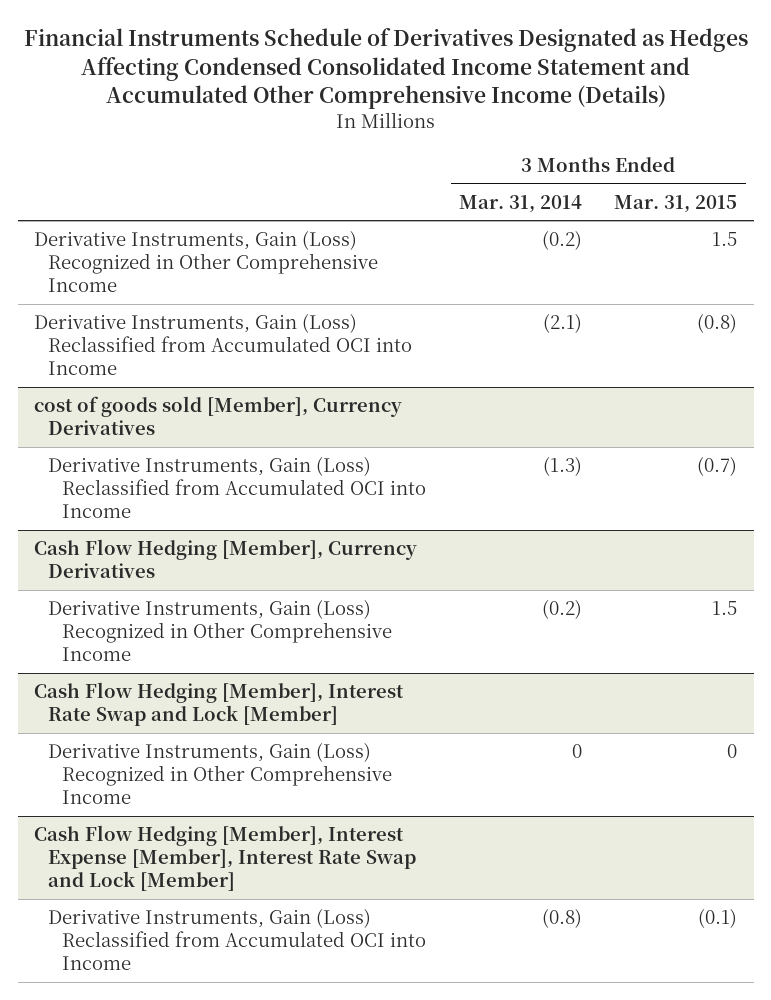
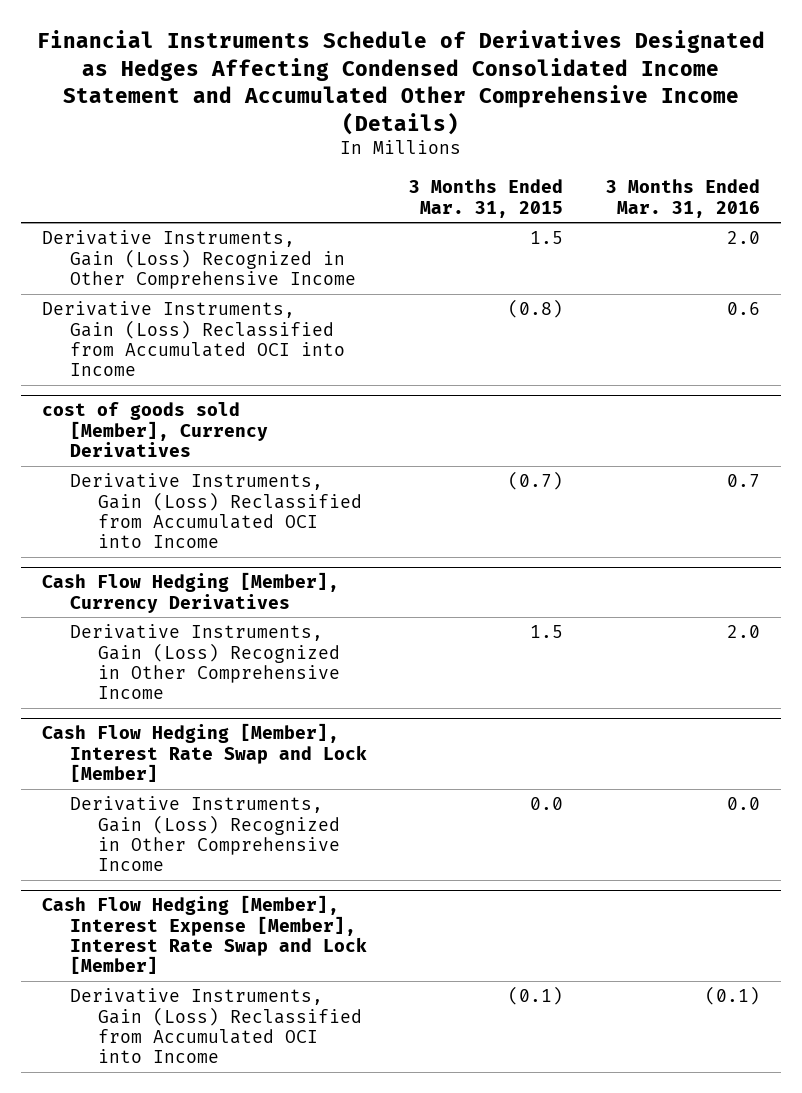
[458,194,582,213] Mar. 31, 2014 -> none
none -> [606,179,761,218] 3 Months Ended Mar. 31, 2016
[727,744,738,759] 0 -> [530,797,564,811] 0.0

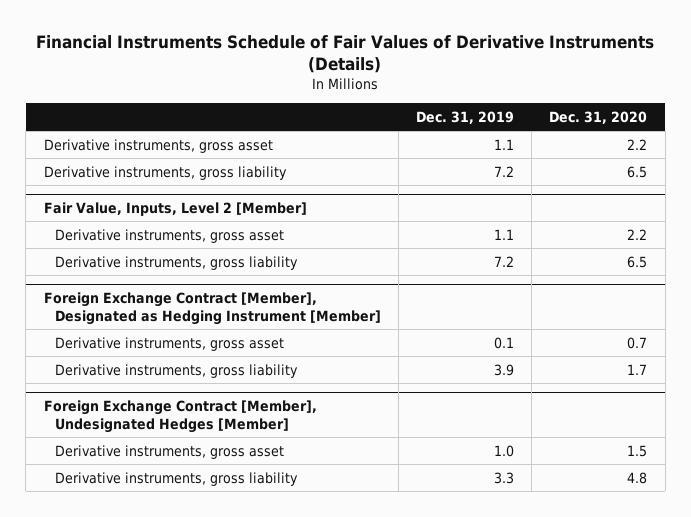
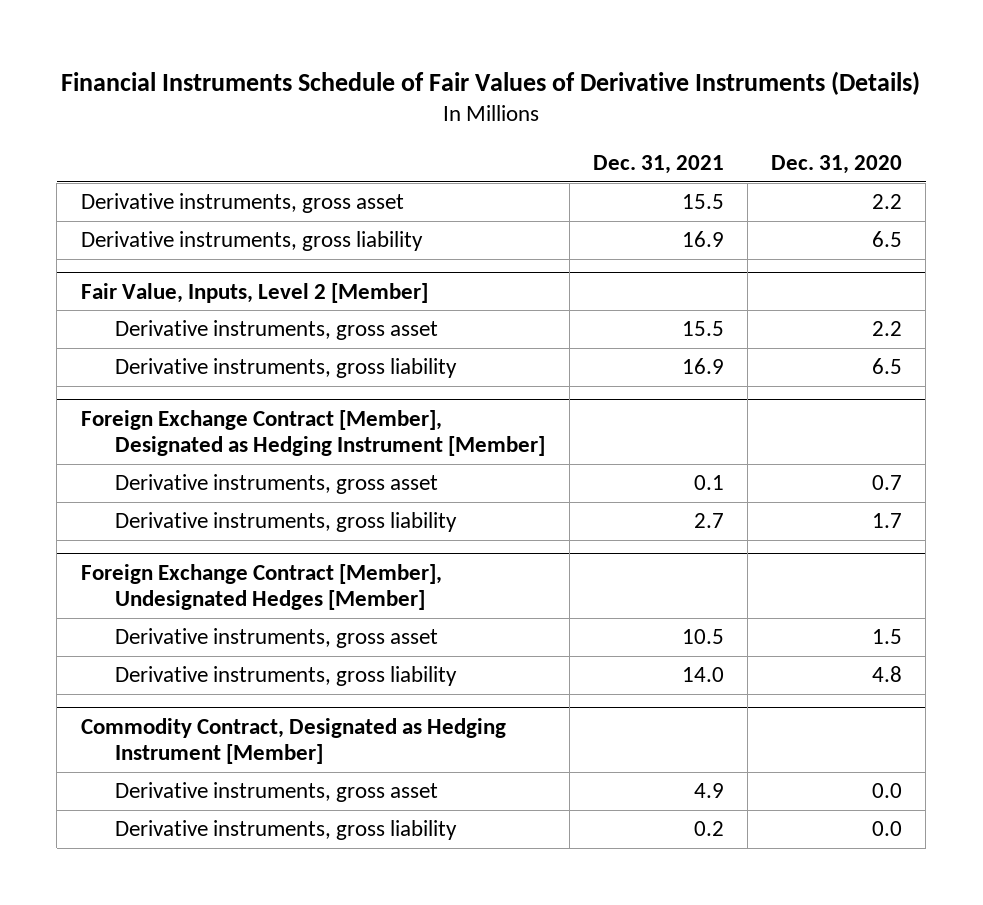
[416,110,515,124] Dec. 31, 2019 -> none
none -> [592,155,724,175] Dec. 31, 2021
none -> [80,717,506,764] Commodity Contract, Designated as Hedging Instrument [Member]
none -> [115,782,439,803] Derivative instruments, gross asset
none -> [115,820,458,841] Derivative instruments, gross liability

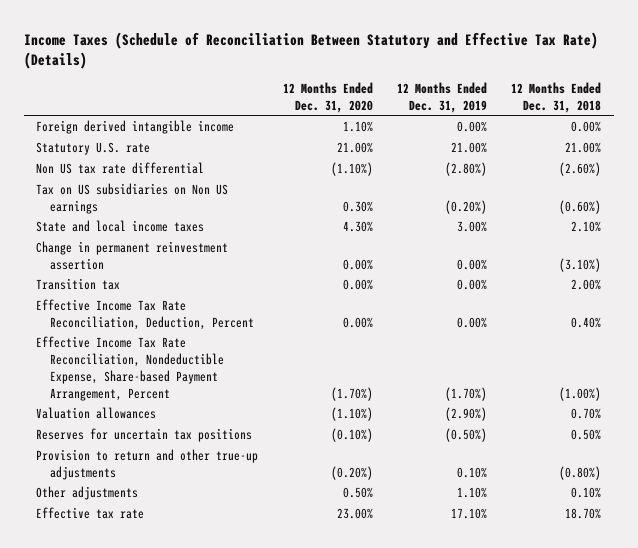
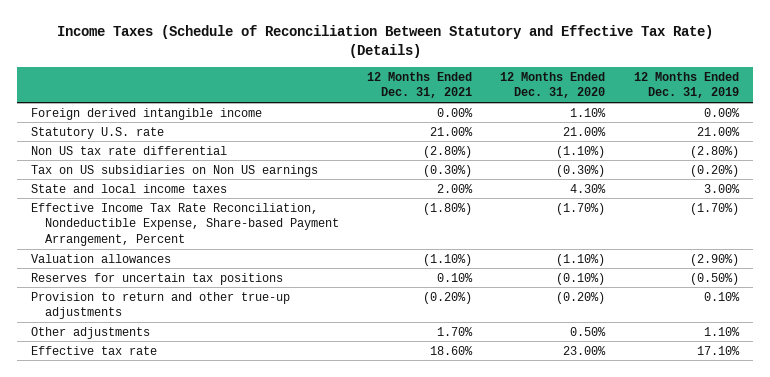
[511,81,602,113] 12 Months Ended Dec. 31, 2018 -> none
none -> [367,71,473,99] 12 Months Ended Dec. 31, 2021
[342,200,373,212] 0.30% -> [556,164,606,177] (0.30%)
[36,240,229,270] Change in permanent reinvestment assertion -> none
[36,277,121,290] Transition tax -> none
[36,298,255,330] Effective Income Tax Rate Reconciliation, Deduction, Percent -> none

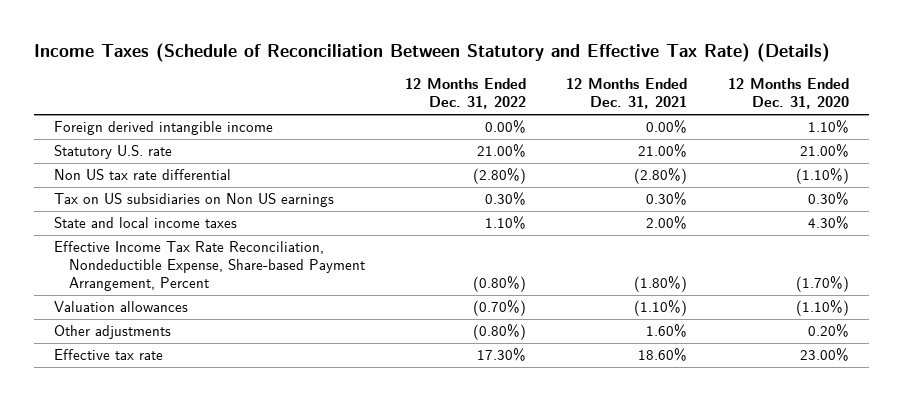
[633,71,739,99] 12 Months Ended Dec. 31, 2019 -> none
none -> [405,78,527,110] 12 Months Ended Dec. 31, 2022
[423,164,473,177] (0.30%) -> [646,192,688,206] 0.30%
[556,164,606,177] (0.30%) -> [807,192,849,206] 0.30%
[31,272,284,285] Reserves for uncertain tax positions -> none
[31,291,291,320] Provision to return and other true-up adjustments -> none
[437,326,474,336] 1.70% -> [646,324,688,338] 1.60%
[570,326,607,336] 0.50% -> [807,324,849,338] 0.20%

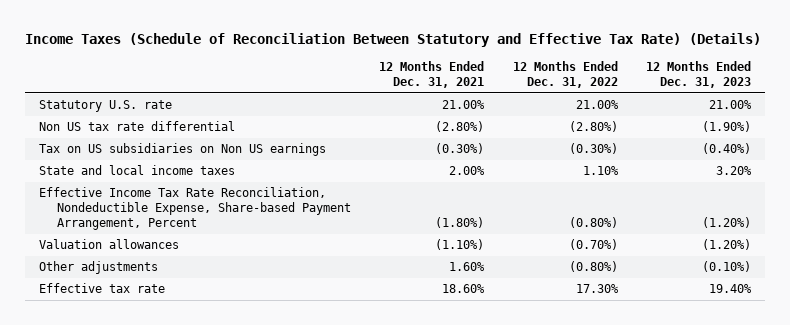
[727,78,849,110] 12 Months Ended Dec. 31, 2020 -> none
none -> [646,61,752,88] 12 Months Ended Dec. 31, 2023
[53,121,273,136] Foreign derived intangible income -> none
[485,192,527,206] 0.30% -> [568,143,618,155] (0.30%)
[646,192,688,206] 0.30% -> [435,143,485,155] (0.30%)

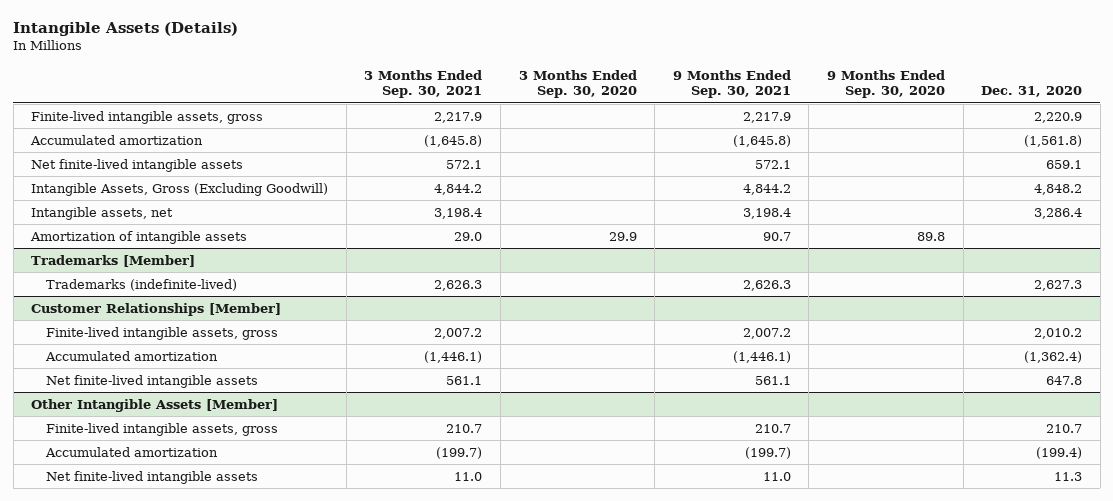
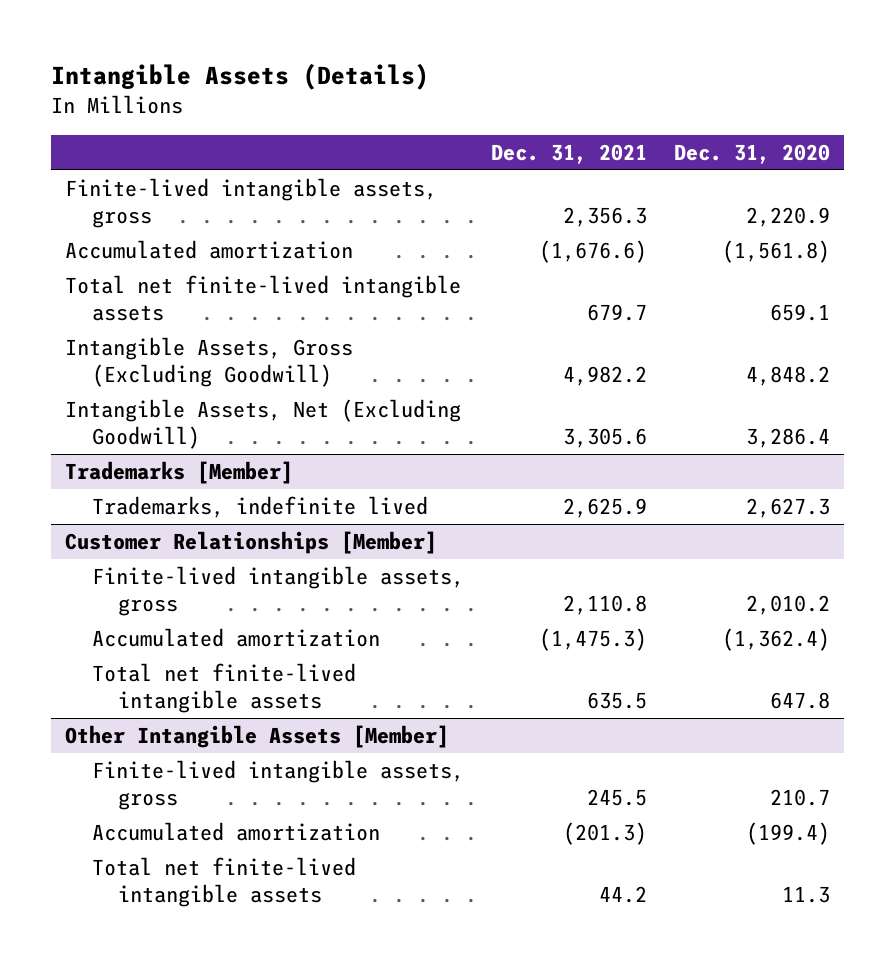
[364,69,483,99] 3 Months Ended Sep. 30, 2021 -> none
[518,69,637,99] 3 Months Ended Sep. 30, 2020 -> none
[672,69,791,99] 9 Months Ended Sep. 30, 2021 -> none
[827,69,946,99] 9 Months Ended Sep. 30, 2020 -> none
none -> [491,143,648,164] Dec. 31, 2021
[31,158,244,172] Net finite-lived intangible assets -> [64,275,461,321] Total net finite-lived intangible assets
[30,230,248,244] Amortization of intangible assets -> none
[31,206,174,220] Intangible assets, net -> [64,399,461,449] Intangible Assets, Net (Excluding Goodwill)
[46,278,238,291] Trademarks (indefinite-lived) -> [91,496,428,519] Trademarks, indefinite lived
[46,374,259,388] Net finite-lived intangible assets -> [91,663,356,713] Total net finite-lived intangible assets
[46,470,259,484] Net finite-lived intangible assets -> [91,857,356,907] Total net finite-lived intangible assets

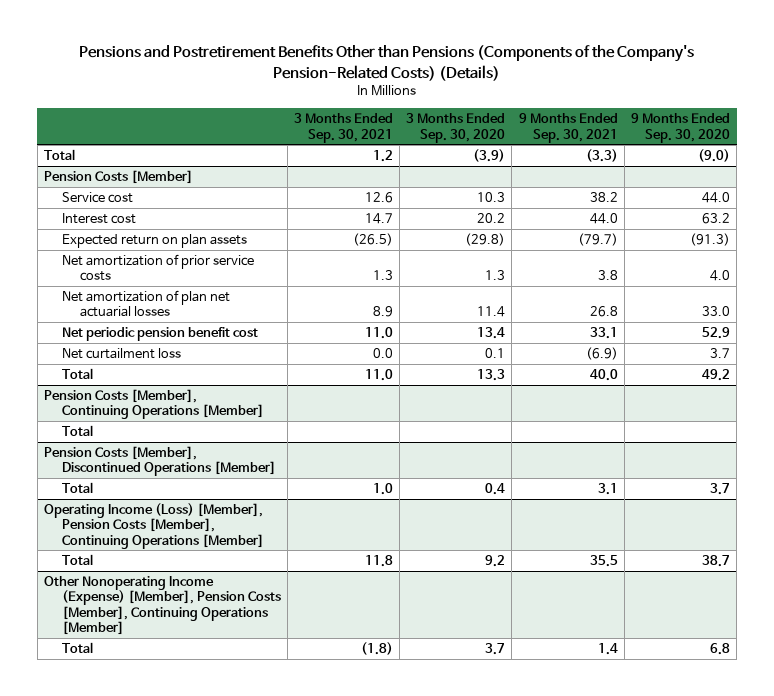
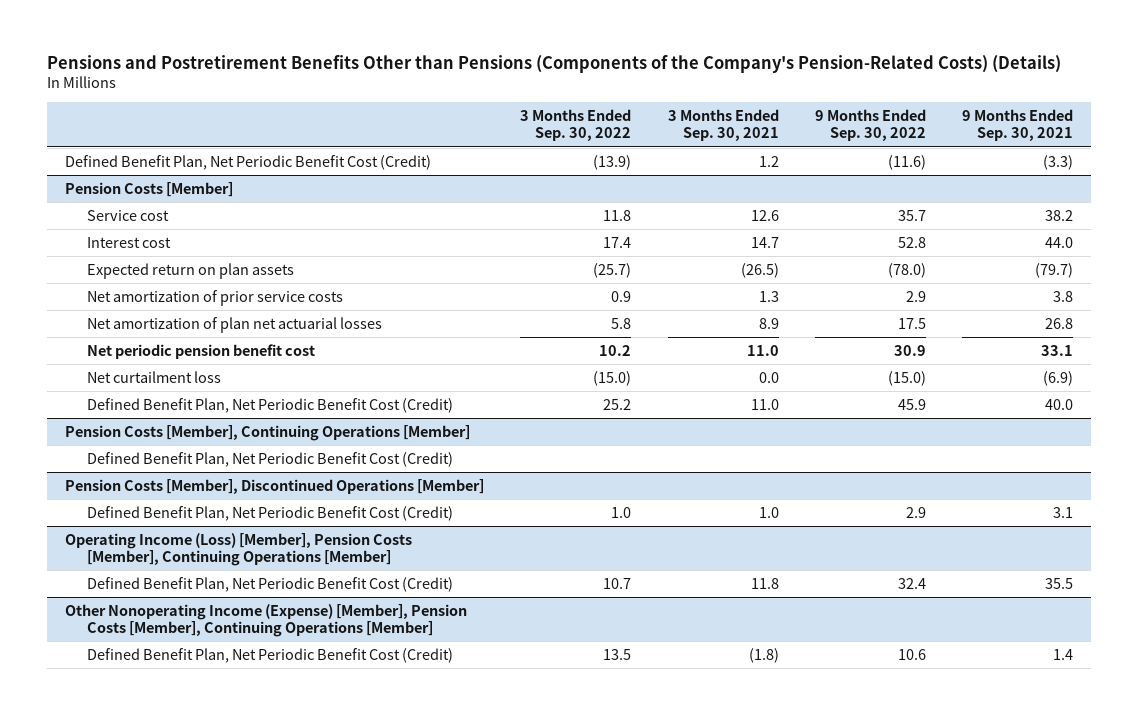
[406,113,506,143] 3 Months Ended Sep. 30, 2020 -> none
[630,113,730,143] 9 Months Ended Sep. 30, 2020 -> none
none -> [520,109,632,142] 3 Months Ended Sep. 30, 2022
none -> [814,109,926,142] 9 Months Ended Sep. 30, 2022
[43,148,75,160] Total -> [64,154,431,170] Defined Benefit Plan, Net Periodic Benefit Cost (Credit)
[61,367,93,379] Total -> [86,397,453,413] Defined Benefit Plan, Net Periodic Benefit Cost (Credit)
[61,424,93,436] Total -> [86,451,453,467] Defined Benefit Plan, Net Periodic Benefit Cost (Credit)
[61,481,93,493] Total -> [86,505,453,521] Defined Benefit Plan, Net Periodic Benefit Cost (Credit)
[61,553,93,565] Total -> [86,576,453,592] Defined Benefit Plan, Net Periodic Benefit Cost (Credit)
[61,641,93,653] Total -> [86,647,453,663] Defined Benefit Plan, Net Periodic Benefit Cost (Credit)

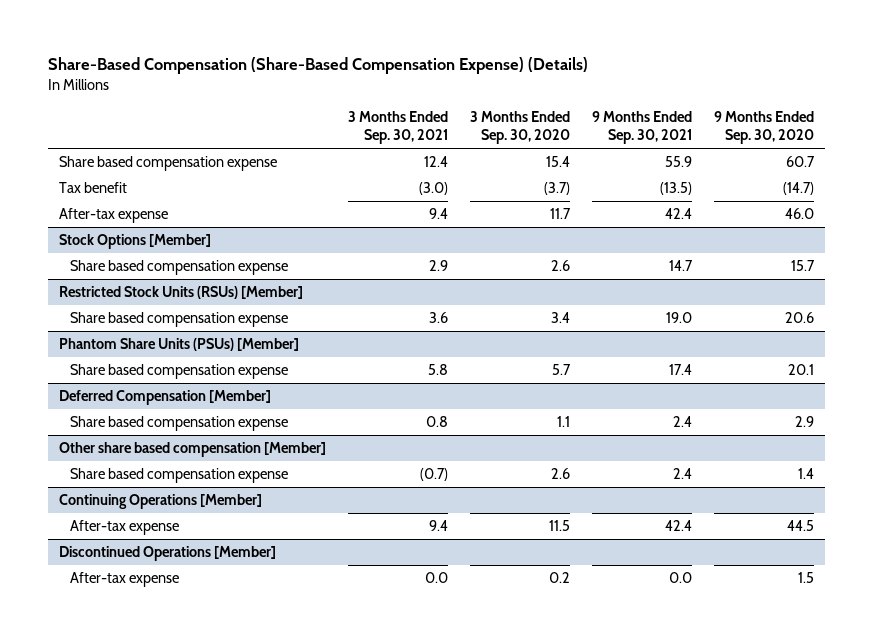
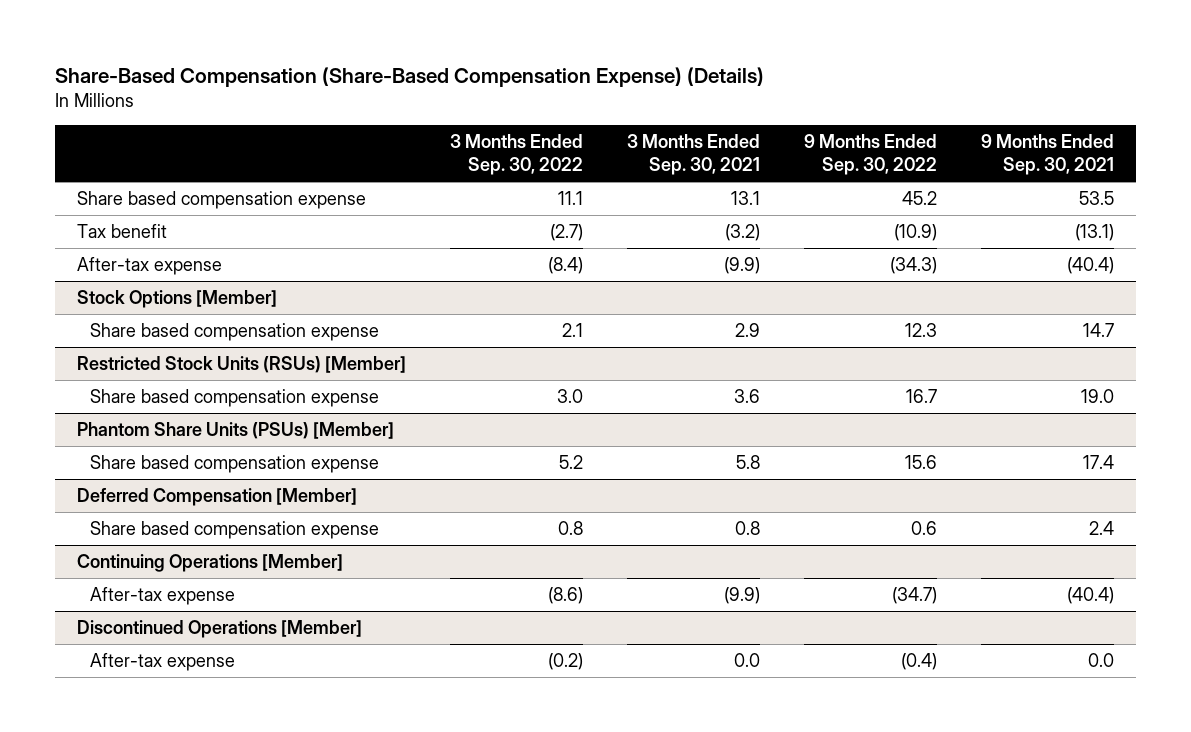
[470,111,571,145] 3 Months Ended Sep. 30, 2020 -> none
[714,111,815,145] 9 Months Ended Sep. 30, 2020 -> none
none -> [450,134,584,176] 3 Months Ended Sep. 30, 2022
none -> [804,134,938,176] 9 Months Ended Sep. 30, 2022
[423,156,448,168] 12.4 -> [731,191,761,206] 13.1
[665,156,693,168] 55.9 -> [1078,191,1114,206] 53.5
[418,182,448,196] (3.0) -> [725,224,761,242] (3.2)
[660,182,693,196] (13.5) -> [1074,224,1114,242] (13.1)
[428,208,448,220] 9.4 -> [724,257,761,275] (9.9)
[665,208,693,220] 42.4 -> [1066,257,1114,275] (40.4)
[58,442,326,458] Other share based compensation [Member] -> none
[69,468,288,484] Share based compensation expense -> none
[428,520,448,532] 9.4 -> [724,587,761,605] (9.9)
[665,520,693,532] 42.4 -> [1066,587,1114,605] (40.4)

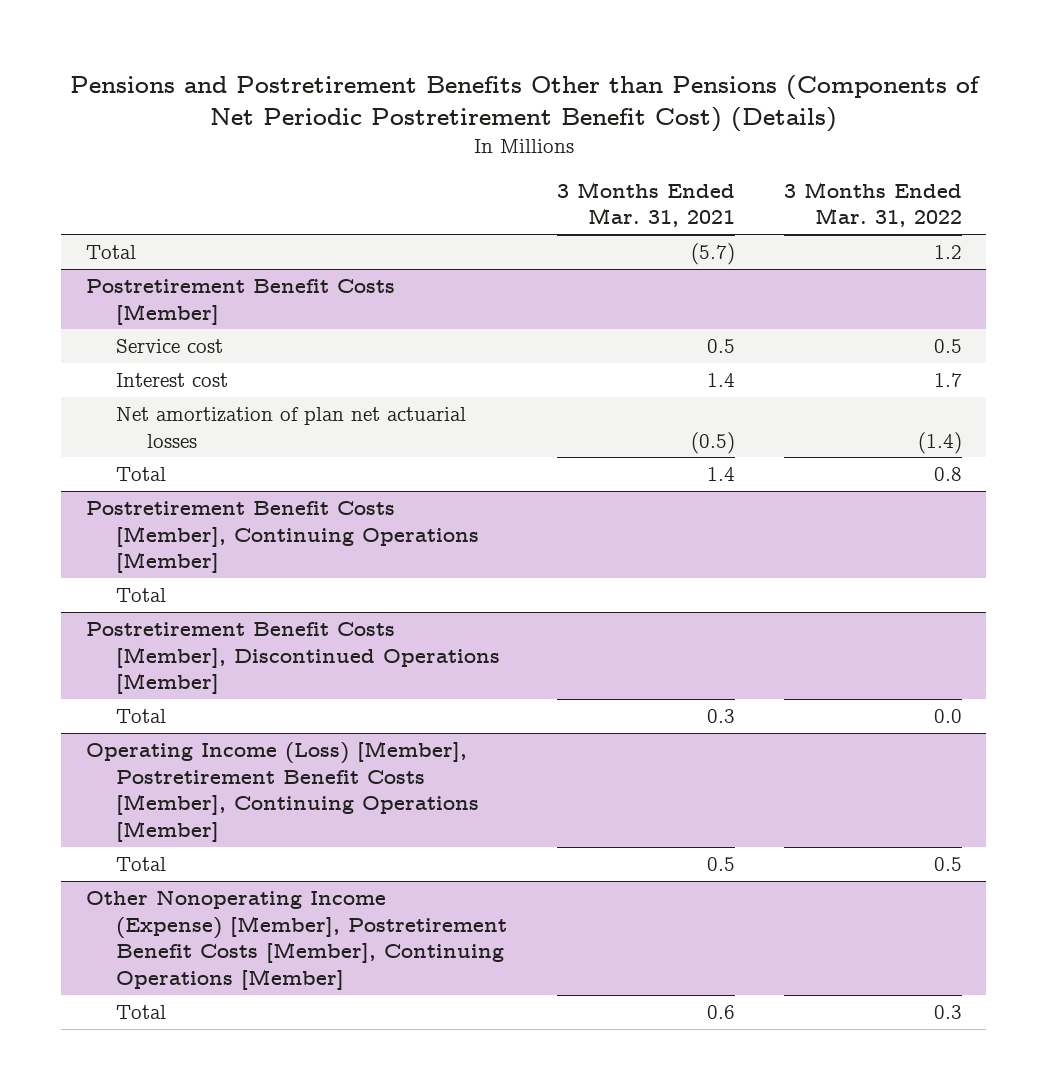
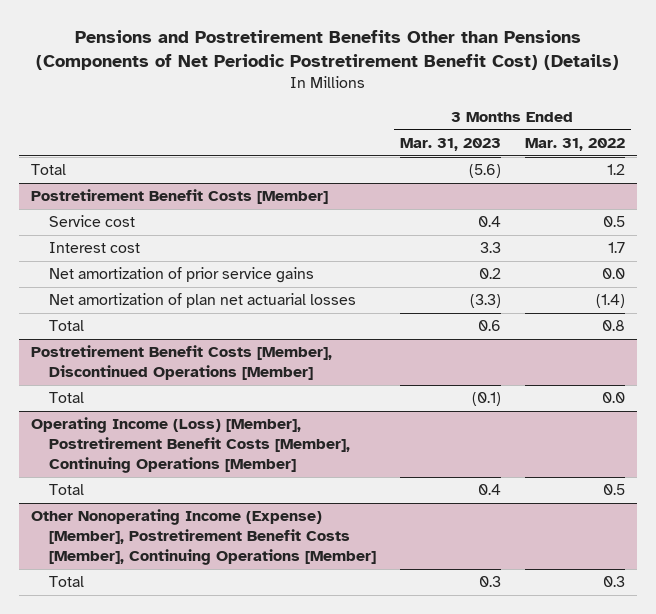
[556,181,735,228] 3 Months Ended Mar. 31, 2021 -> none
none -> [400,138,502,152] Mar. 31, 2023
none -> [49,267,315,284] Net amortization of prior service gains
[85,500,480,574] Postretirement Benefit Costs [Member], Continuing Operations [Member] -> none
[116,587,167,602] Total -> none

